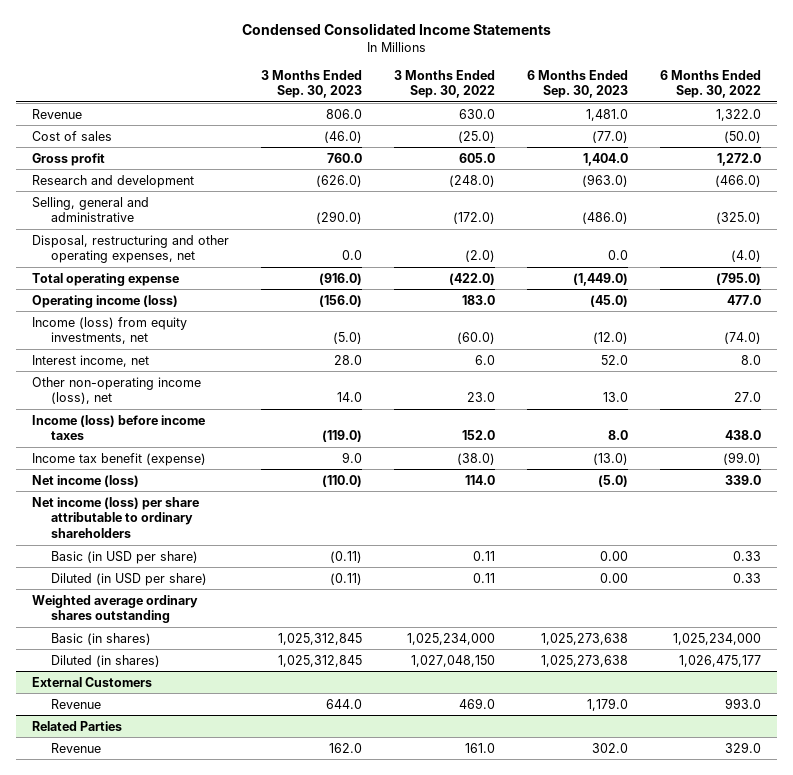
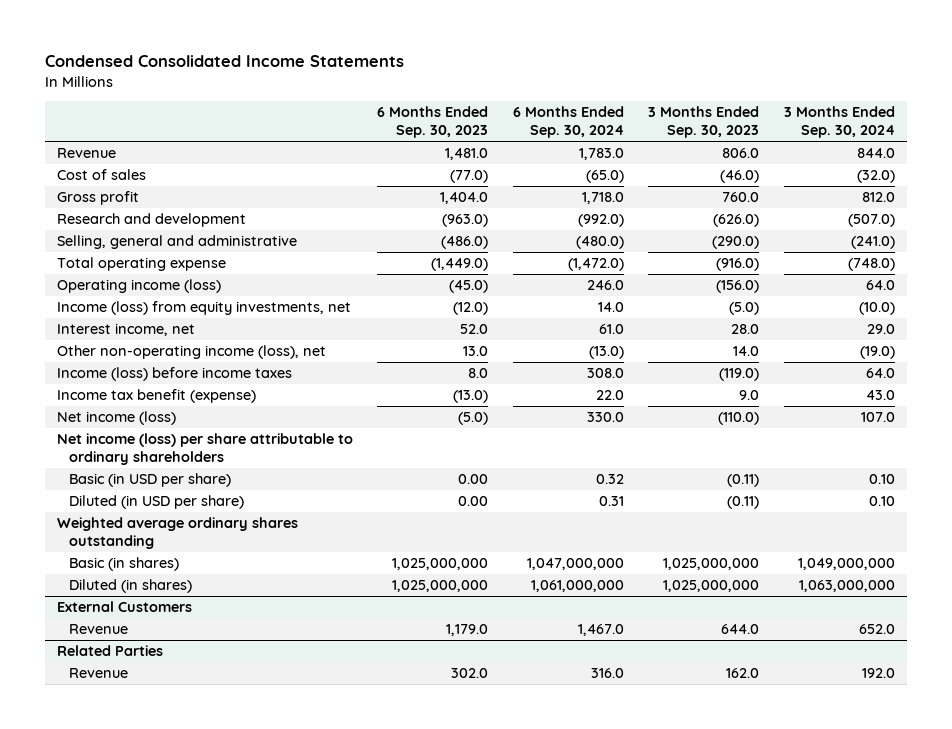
[394,69,496,99] 3 Months Ended Sep. 30, 2022 -> none
[659,69,761,99] 6 Months Ended Sep. 30, 2022 -> none
none -> [512,106,624,139] 6 Months Ended Sep. 30, 2024
none -> [783,106,895,139] 3 Months Ended Sep. 30, 2024
[32,234,230,264] Disposal, restructuring and other operating expenses, net -> none
[278,632,363,645] 1,025,312,845 -> [663,558,760,571] 1,025,000,000
[540,632,628,645] 1,025,273,638 -> [392,558,489,571] 1,025,000,000
[278,654,363,667] 1,025,312,845 -> [663,580,760,593] 1,025,000,000
[540,654,628,667] 1,025,273,638 -> [392,580,489,593] 1,025,000,000

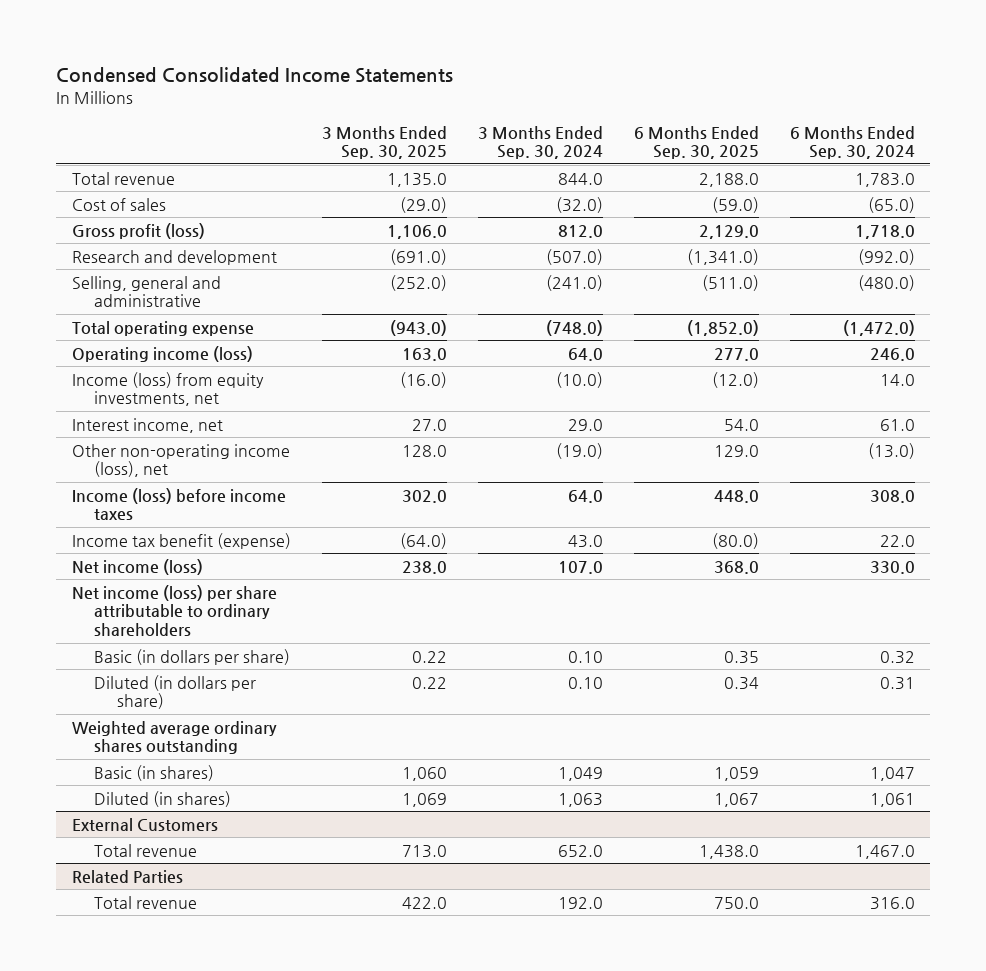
[377,106,489,139] 6 Months Ended Sep. 30, 2023 -> none
[648,106,760,139] 3 Months Ended Sep. 30, 2023 -> none
none -> [321,125,447,160] 3 Months Ended Sep. 30, 2025
none -> [633,125,759,160] 6 Months Ended Sep. 30, 2025
[56,148,116,159] Revenue -> [71,171,175,185] Total revenue
[56,191,139,206] Gross profit -> [71,222,205,239] Gross profit (loss)
[69,473,232,488] Basic (in USD per share) -> [94,648,291,665] Basic (in dollars per share)
[69,495,245,510] Diluted (in USD per share) -> [94,674,257,710] Diluted (in dollars per share)
[526,558,624,571] 1,047,000,000 -> [869,766,915,781] 1,047
[797,558,895,571] 1,049,000,000 -> [557,766,603,781] 1,049
[530,580,624,593] 1,061,000,000 -> [869,792,915,807] 1,061
[798,580,895,593] 1,063,000,000 -> [557,792,603,807] 1,063
[69,624,129,635] Revenue -> [94,843,198,857] Total revenue
[69,668,129,679] Revenue -> [94,895,198,909] Total revenue

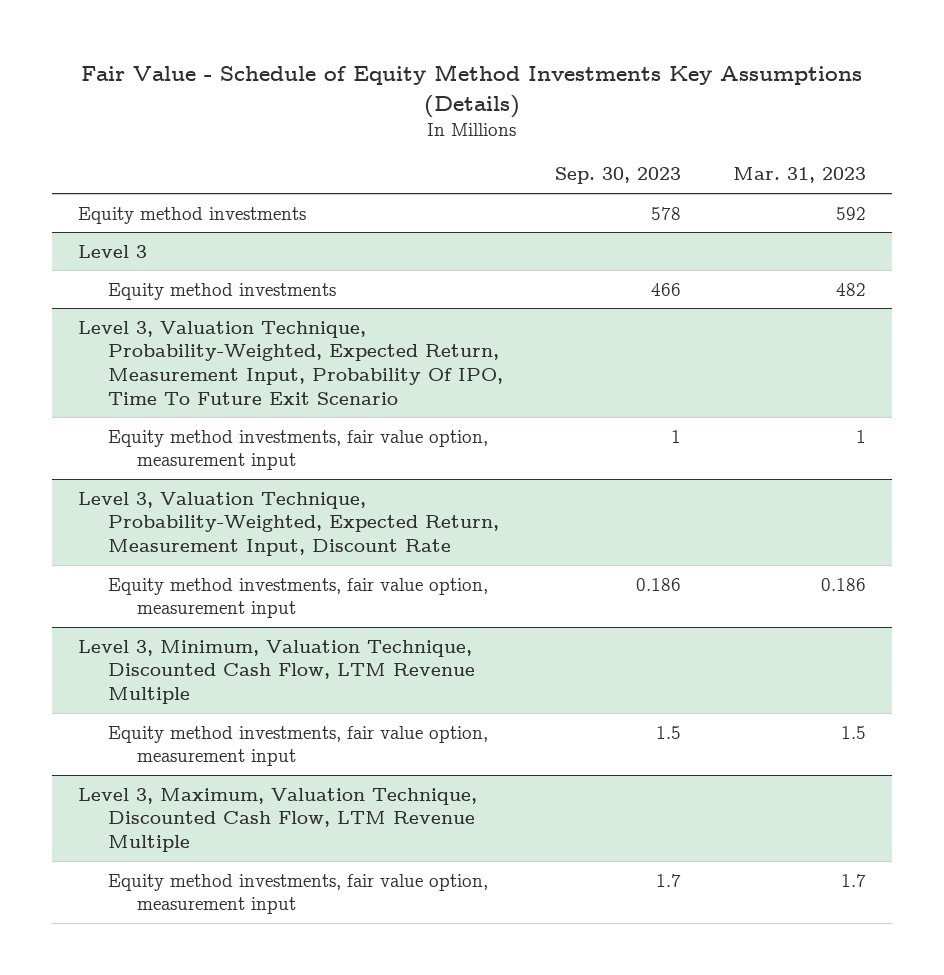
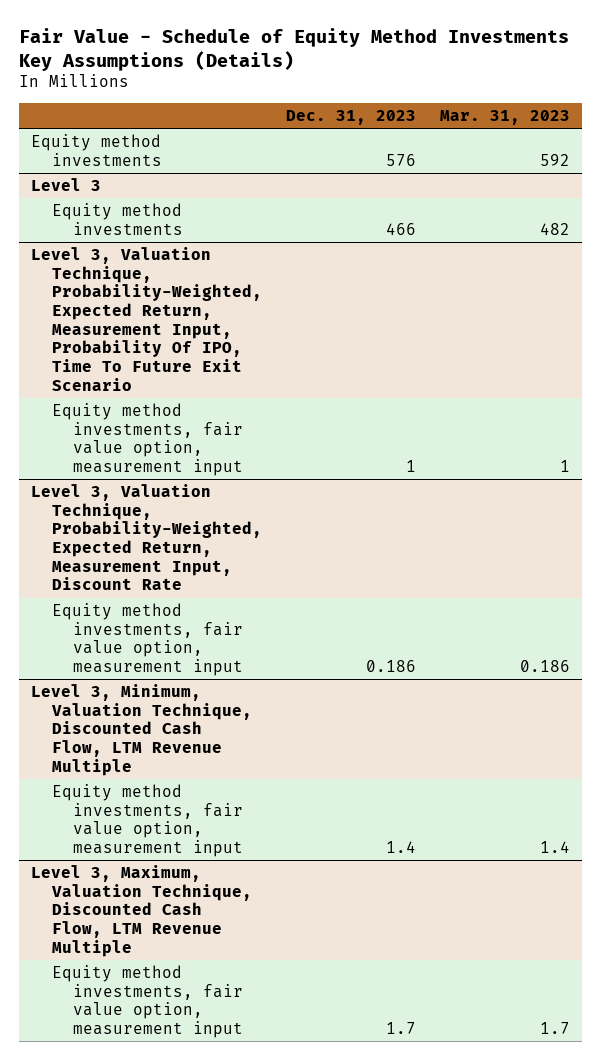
[554,167,681,185] Sep. 30, 2023 -> none
none -> [285,110,416,126] Dec. 31, 2023
[840,725,866,739] 1.5 -> [539,841,570,854] 1.4

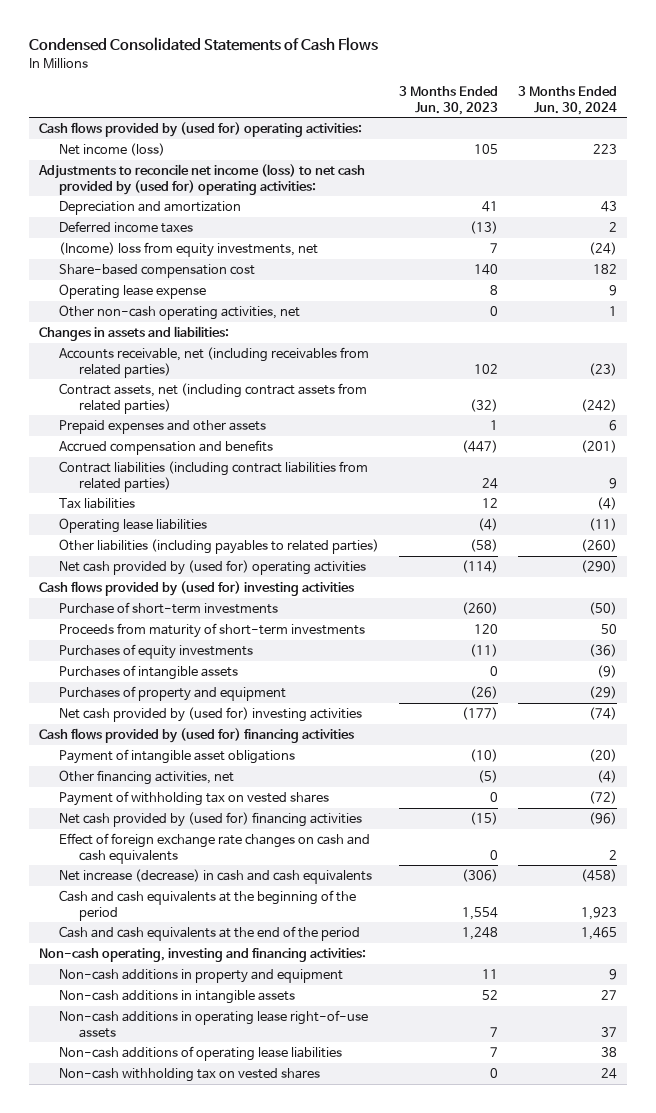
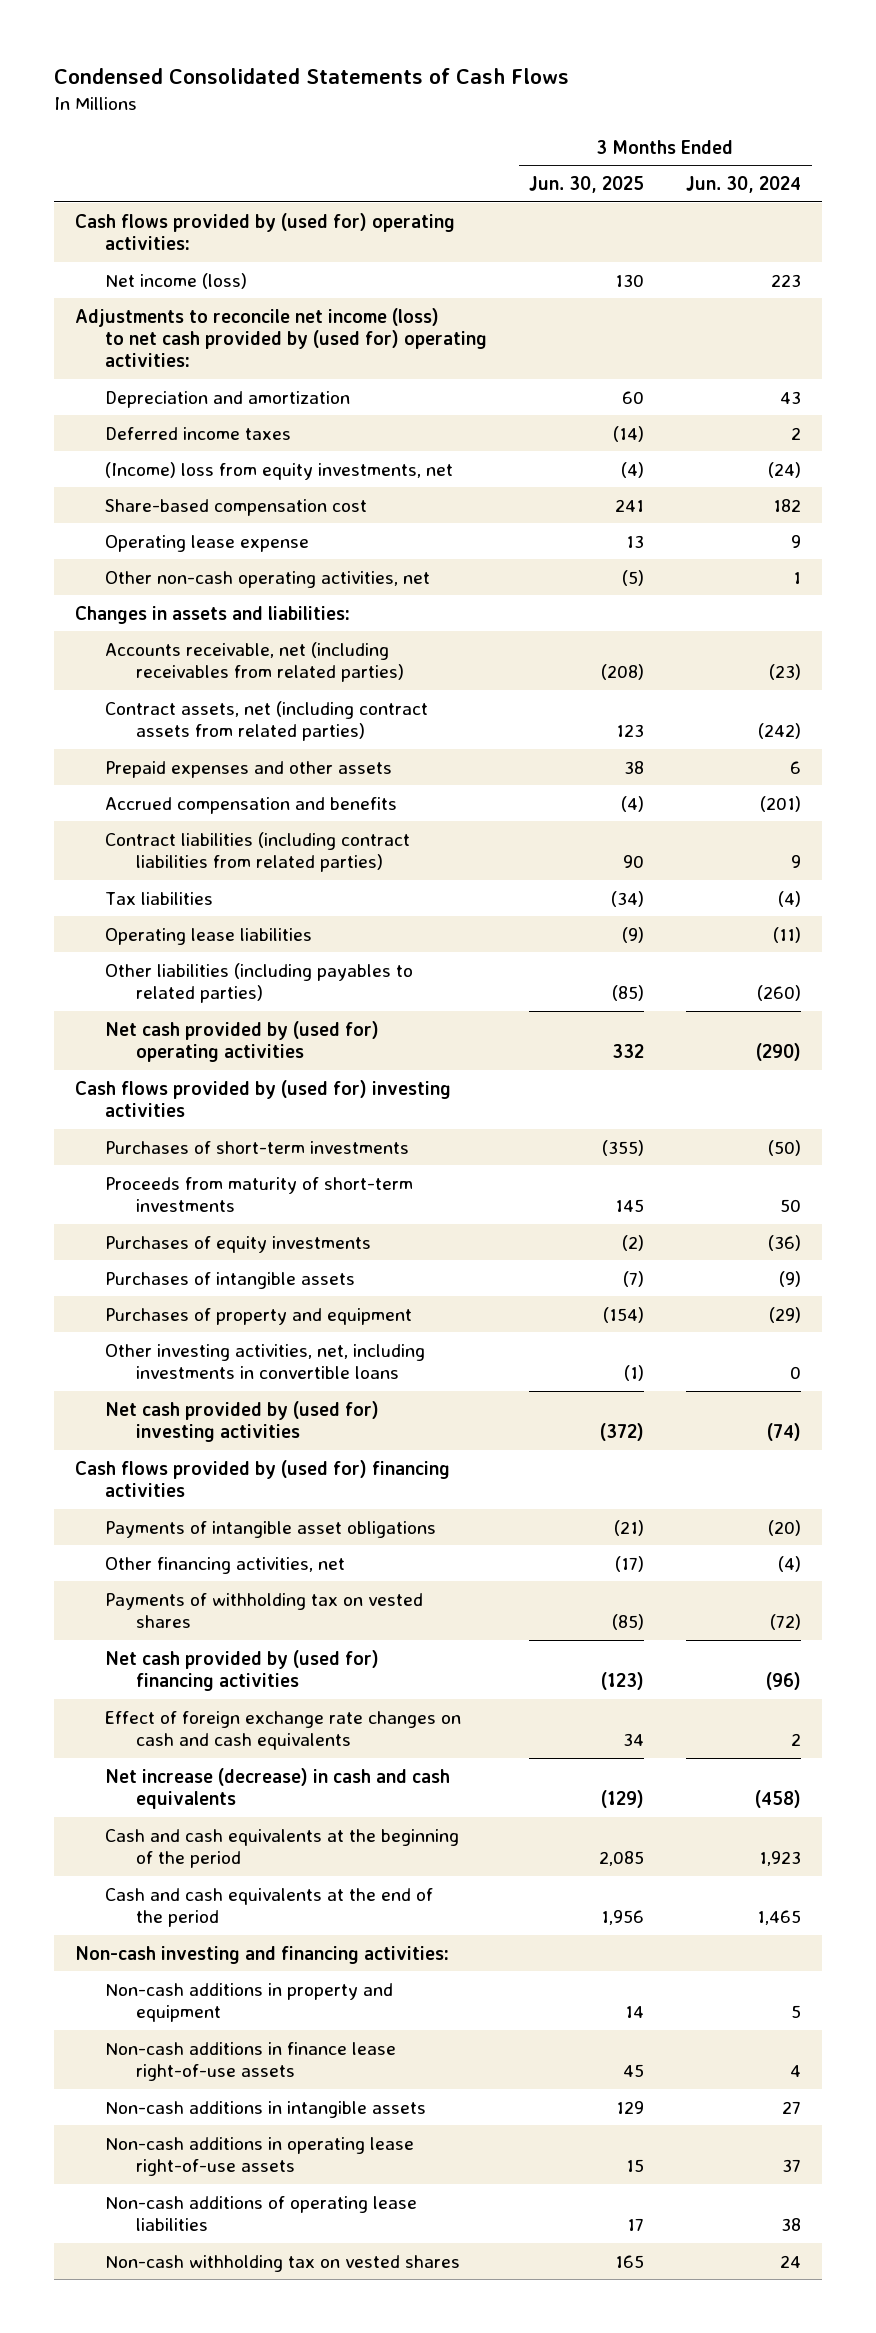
[399,86,499,115] 3 Months Ended Jun. 30, 2023 -> none
none -> [529,176,645,194] Jun. 30, 2025
[59,602,279,615] Purchase of short-term investments -> [105,1140,410,1154] Purchases of short-term investments
none -> [105,1343,426,1379] Other investing activities, net, including investments in convertible loans
[59,749,296,765] Payment of intangible asset obligations -> [105,1520,437,1538] Payments of intangible asset obligations
[59,791,330,807] Payment of withholding tax on vested shares -> [105,1592,424,1628] Payments of withholding tax on vested shares
[39,948,367,963] Non-cash operating, investing and financing activities: -> [74,1945,449,1964] Non-cash investing and financing activities:
[608,969,617,981] 9 -> [791,2004,802,2018] 5
none -> [105,2041,397,2081] Non-cash additions in finance lease right-of-use assets

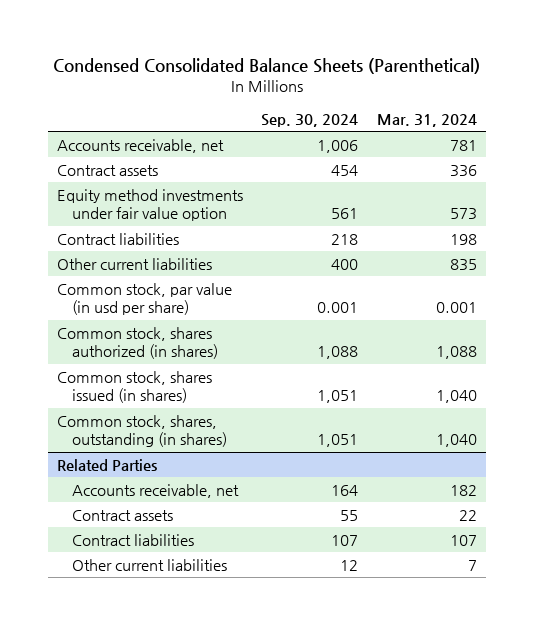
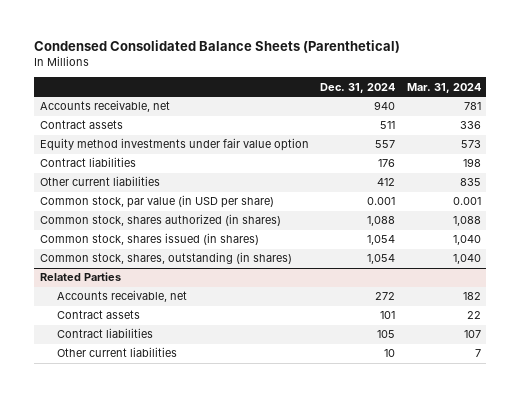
[261,113,359,127] Sep. 30, 2024 -> none
none -> [320,82,396,93] Dec. 31, 2024
[56,282,232,316] Common stock, par value (in usd per share) -> [39,195,274,209] Common stock, par value (in USD per share)

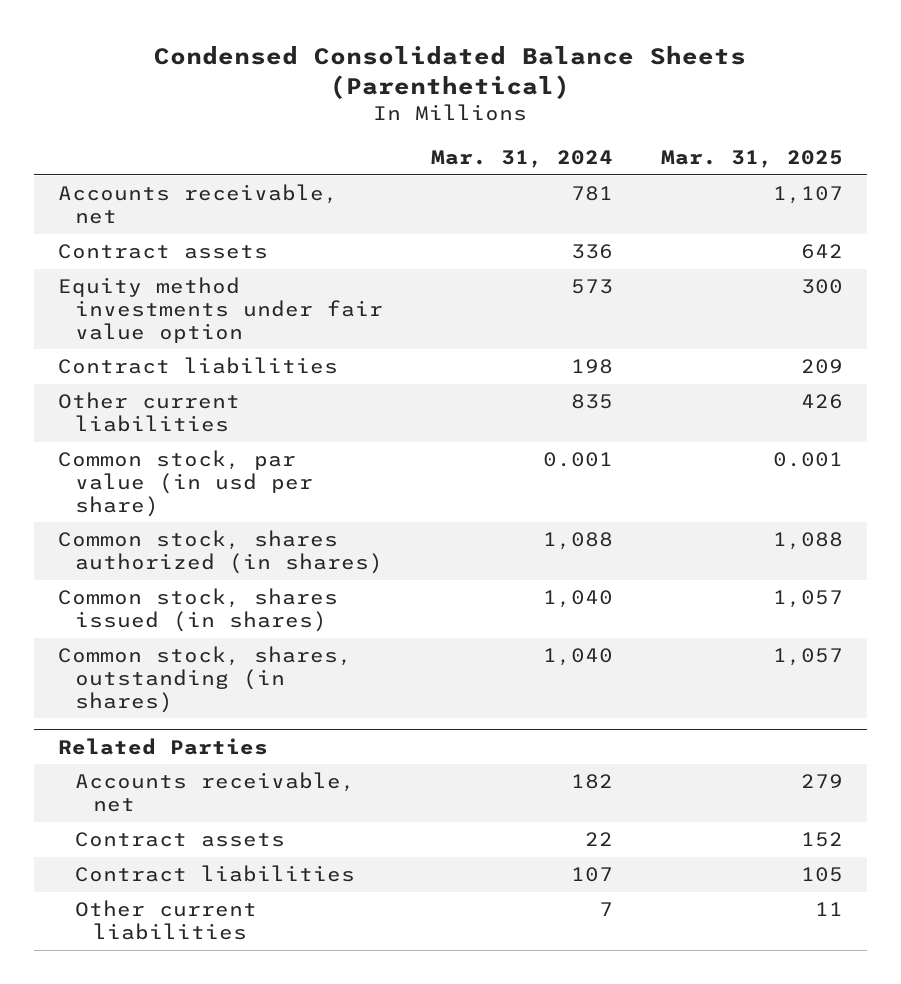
[320,82,396,93] Dec. 31, 2024 -> none
none -> [660,149,843,168] Mar. 31, 2025
[39,195,274,209] Common stock, par value (in USD per share) -> [57,450,314,517] Common stock, par value (in usd per share)

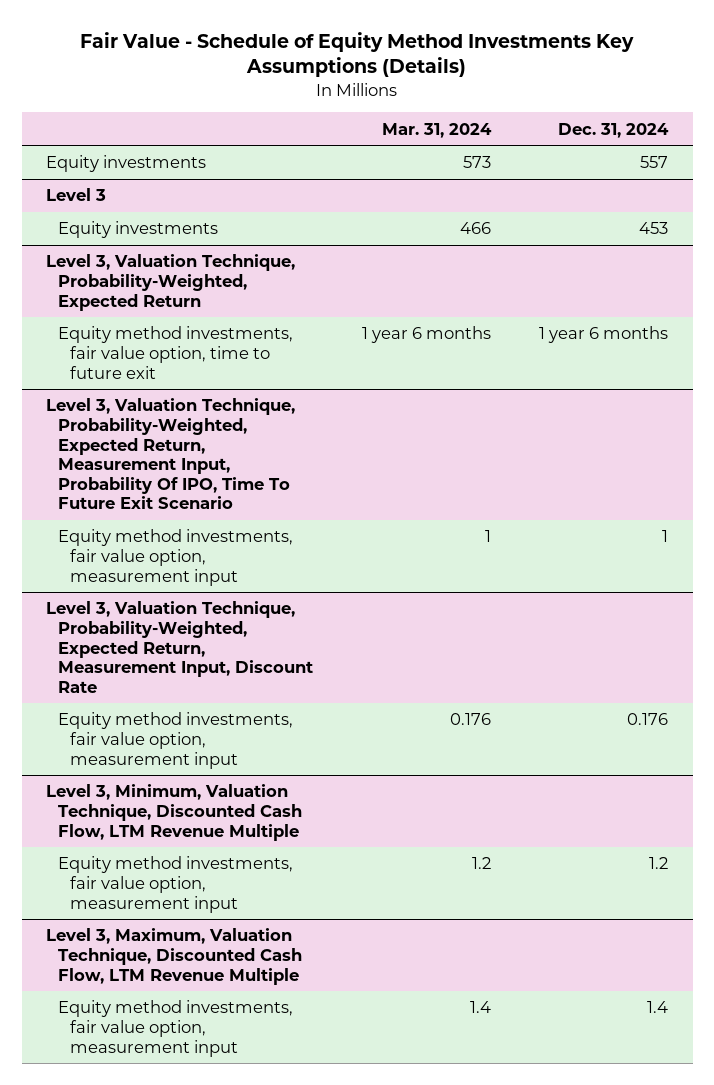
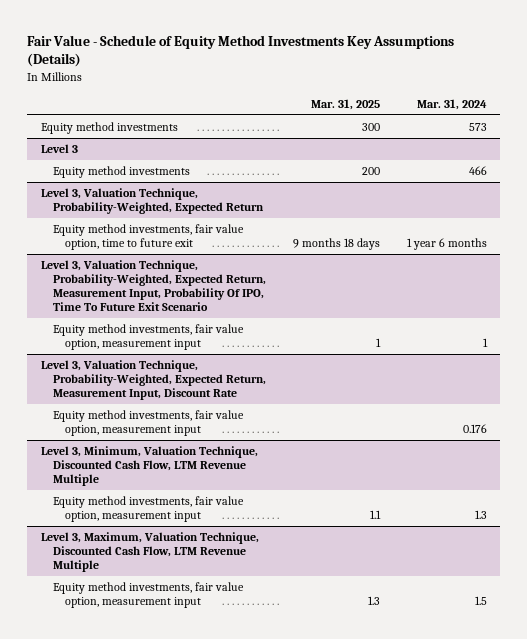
[558,122,670,138] Dec. 31, 2024 -> none
none -> [310,98,380,110] Mar. 31, 2025
[46,155,207,173] Equity investments -> [40,122,178,135] Equity method investments
[58,221,219,239] Equity investments -> [53,166,191,179] Equity method investments
[471,857,491,870] 1.2 -> [474,510,487,520] 1.3
[469,1001,491,1014] 1.4 -> [474,596,487,606] 1.5

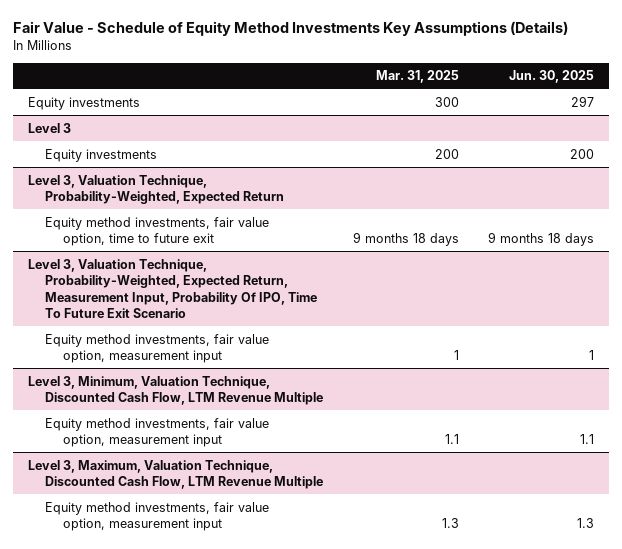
[416,98,487,110] Mar. 31, 2024 -> none
none -> [509,70,595,84] Jun. 30, 2025
[40,122,178,135] Equity method investments -> [27,96,140,110] Equity investments
[53,166,191,179] Equity method investments -> [45,148,158,162] Equity investments
[40,360,267,401] Level 3, Valuation Technique, Probability-Weighted, Expected Return, Measurement Input, Discount Rate -> none
[53,410,245,437] Equity method investments, fair value option, measurement input -> none

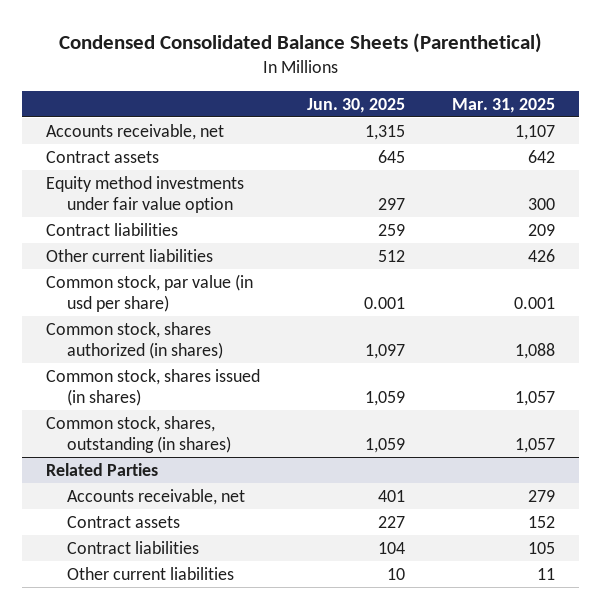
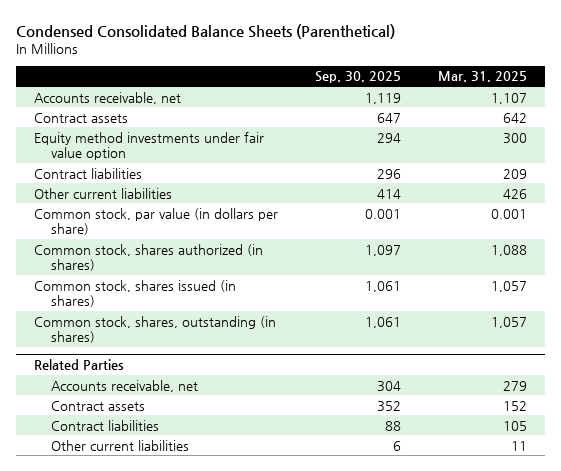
[307,97,406,113] Jun. 30, 2025 -> none
none -> [315,71,402,84] Sep. 30, 2025
[45,273,253,312] Common stock, par value (in usd per share) -> [34,207,279,235] Common stock, par value (in dollars per share)

